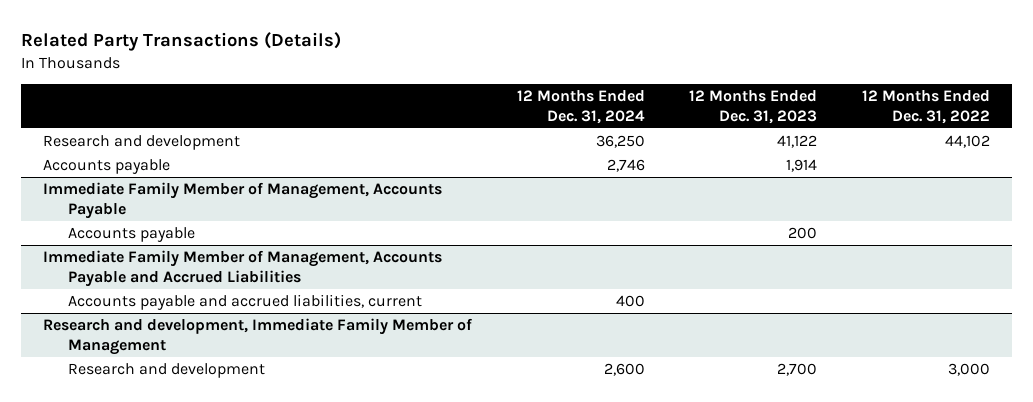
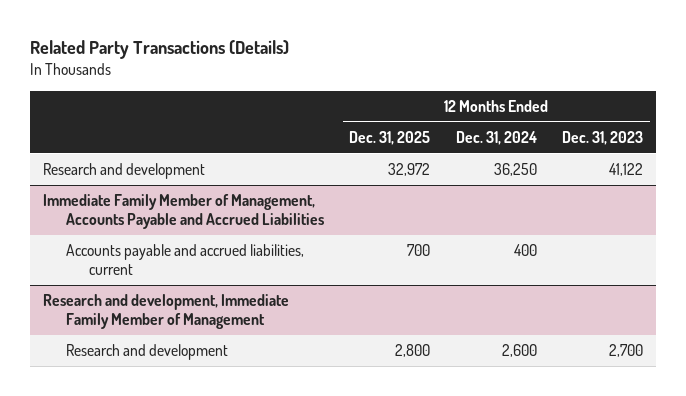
[861,90,990,124] 12 Months Ended Dec. 31, 2022 -> none
none -> [349,130,431,145] Dec. 31, 2025
[43,158,171,174] Accounts payable -> none
[43,181,443,219] Immediate Family Member of Management, Accounts Payable -> none
[67,226,195,242] Accounts payable -> none

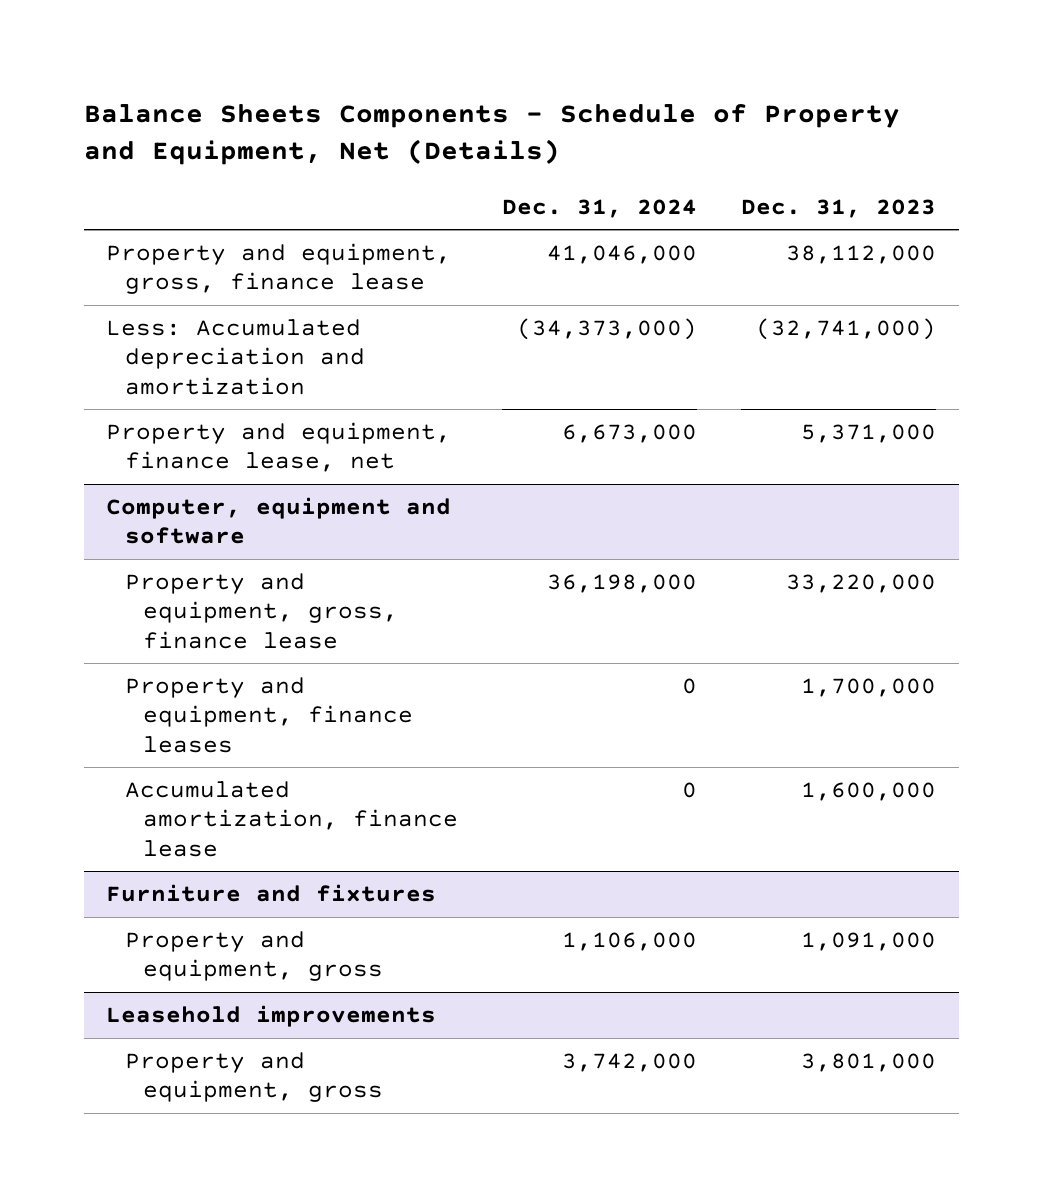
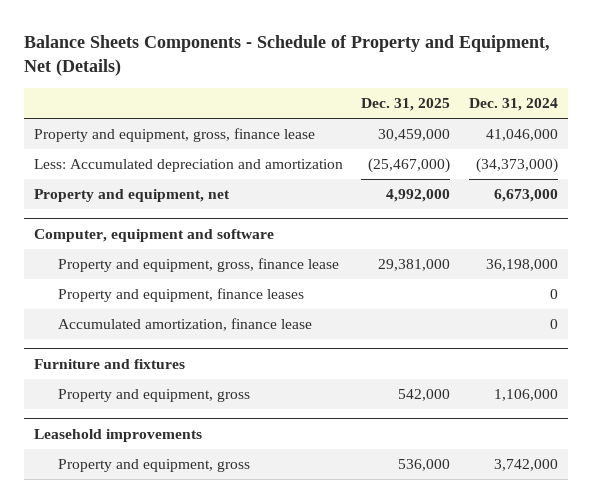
[741,198,937,218] Dec. 31, 2023 -> none
none -> [361,98,451,112] Dec. 31, 2025
[106,421,452,473] Property and equipment, finance lease, net -> [33,189,230,203] Property and equipment, net

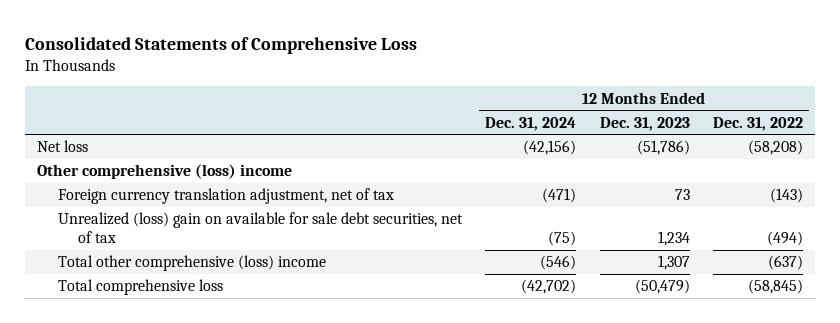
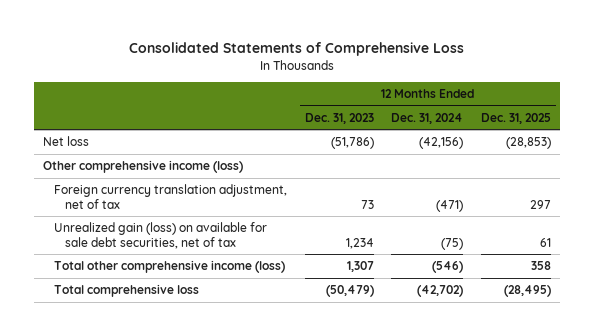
[713,116,804,131] Dec. 31, 2022 -> none
none -> [481,112,552,124] Dec. 31, 2025
[37,164,293,180] Other comprehensive (loss) income -> [42,160,243,174] Other comprehensive income (loss)
[57,212,463,243] Unrealized (loss) gain on available for sale debt securities, net of tax -> [54,222,268,249] Unrealized gain (loss) on available for sale debt securities, net of tax
[57,255,326,272] Total other comprehensive (loss) income -> [54,260,286,274] Total other comprehensive income (loss)

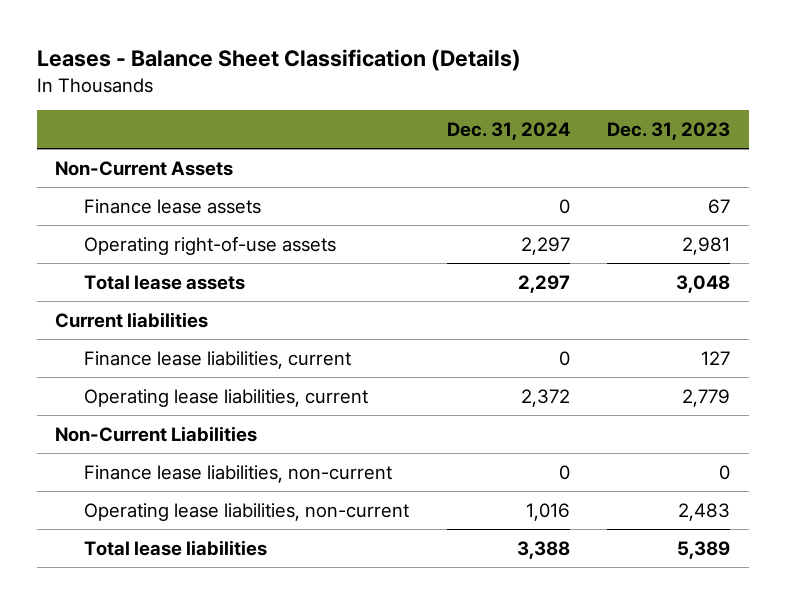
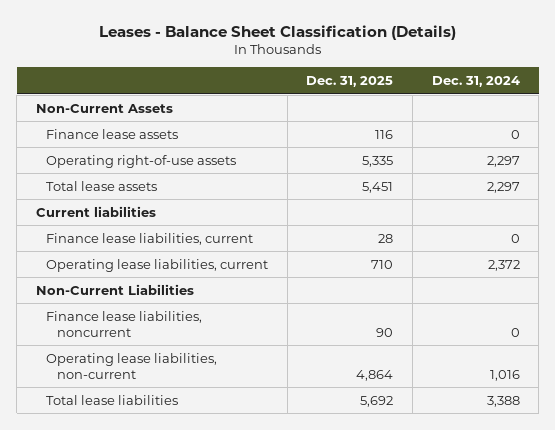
[607,122,731,141] Dec. 31, 2023 -> none
none -> [306,76,394,88] Dec. 31, 2025
[83,464,392,483] Finance lease liabilities, non-current -> [46,310,203,337] Finance lease liabilities, noncurrent

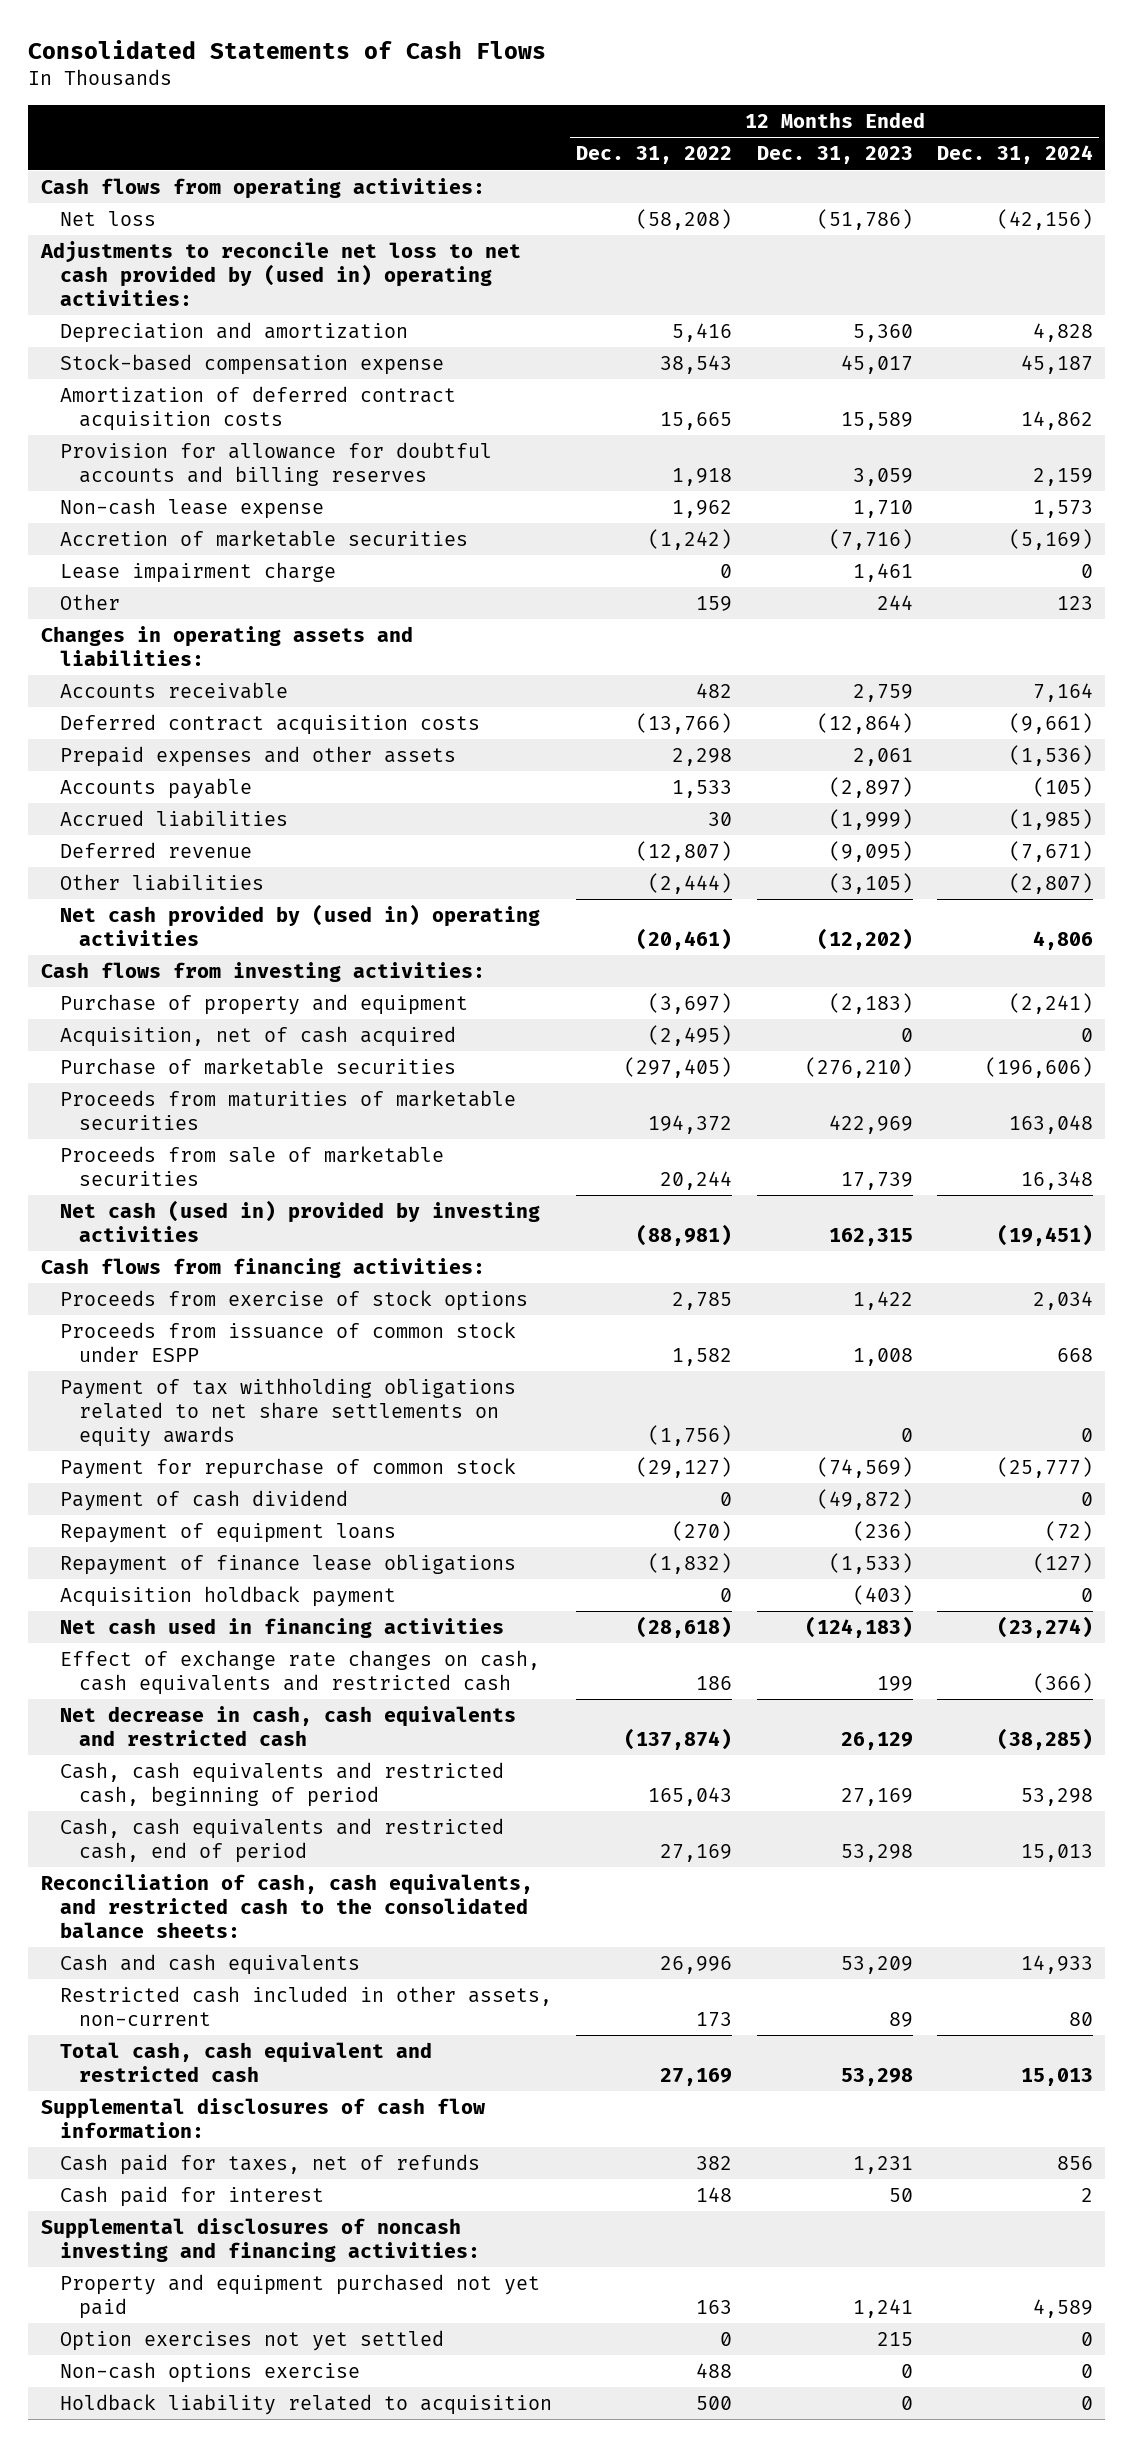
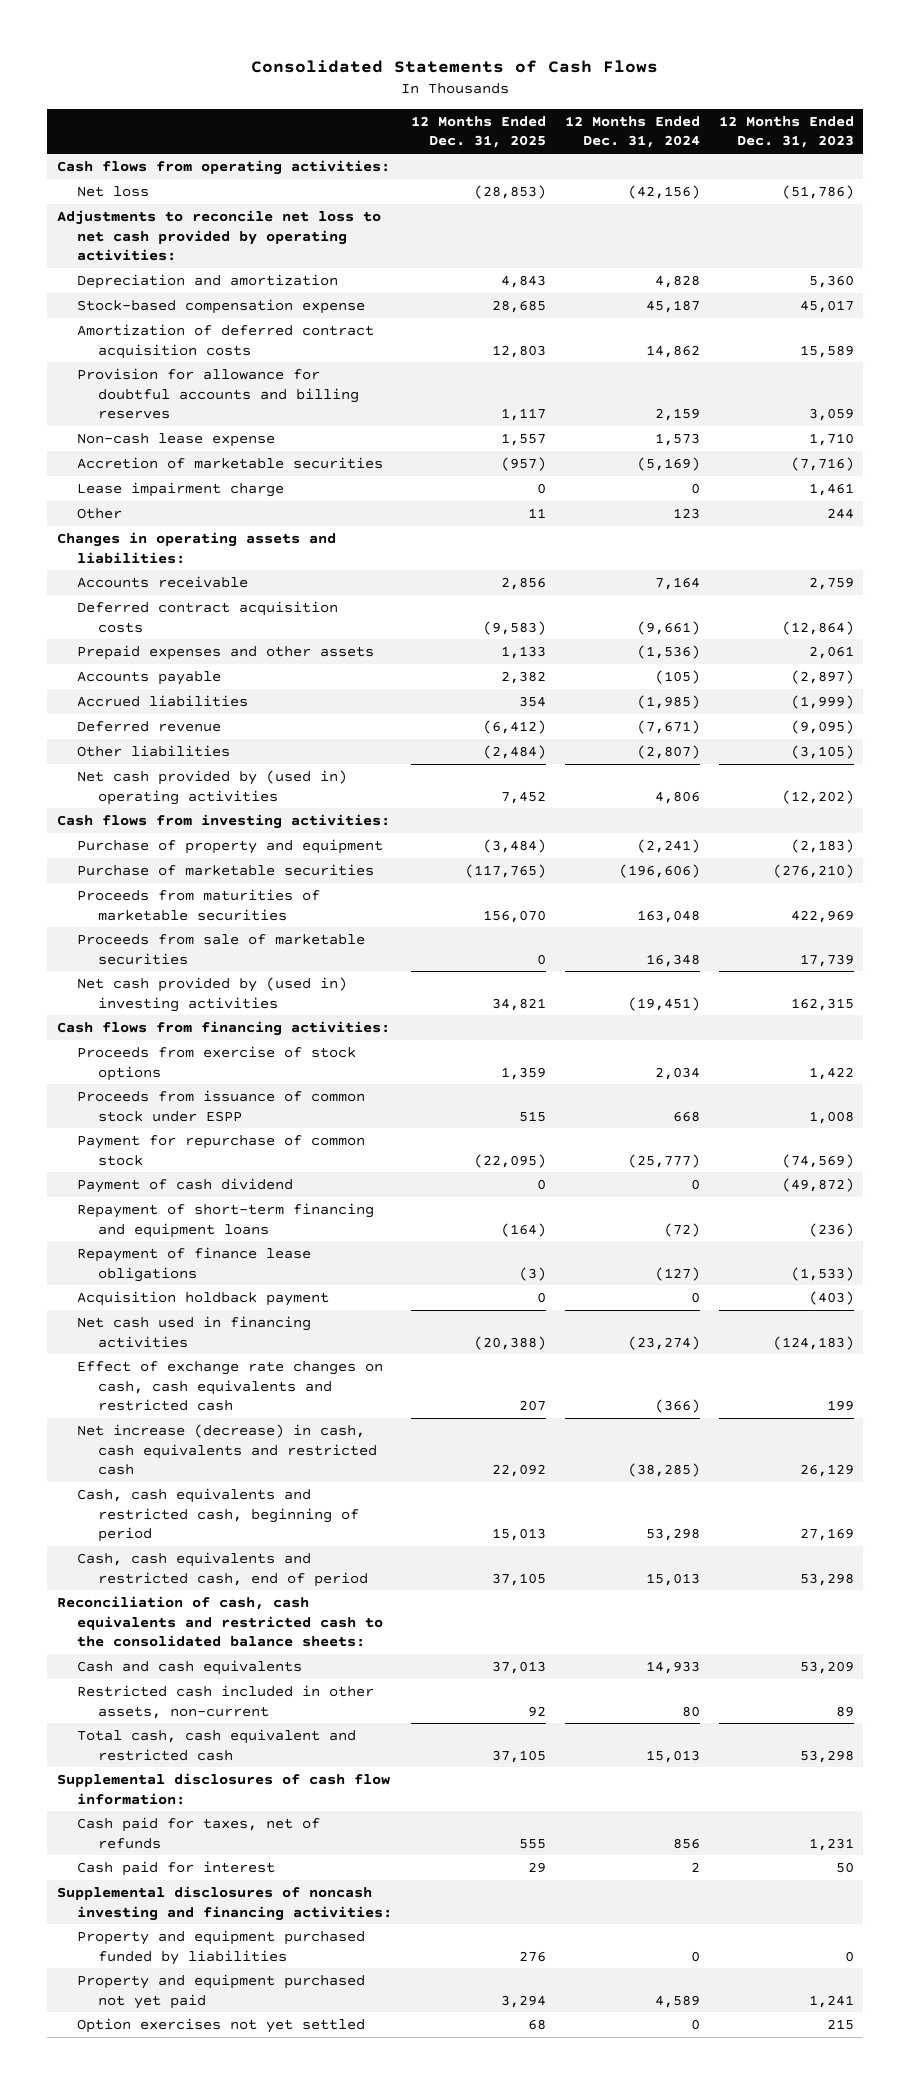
[576,146,733,165] Dec. 31, 2022 -> none
none -> [411,115,547,149] 12 Months Ended Dec. 31, 2025
[39,241,521,306] Adjustments to reconcile net loss to net cash provided by (used in) operating activities: -> [56,210,381,262] Adjustments to reconcile net loss to net cash provided by operating activities:
[59,1026,456,1048] Acquisition, net of cash acquired -> none
[59,1200,540,1242] Net cash (used in) provided by investing activities -> [77,977,348,1012] Net cash provided by (used in) investing activities
[59,1378,516,1447] Payment of tax withholding obligations related to net share settlements on equity awards -> none
[59,1523,396,1544] Repayment of equipment loans -> [77,1203,375,1238] Repayment of short-term financing and equipment loans
[59,1706,516,1746] Net decrease in cash, cash equivalents and restricted cash -> [77,1424,377,1476] Net increase (decrease) in cash, cash equivalents and restricted cash
[40,1874,533,1938] Reconciliation of cash, cash equivalents, and restricted cash to the consolidated balance sheets: -> [56,1596,384,1648] Reconciliation of cash, cash equivalents and restricted cash to the consolidated balance sheets:
none -> [77,1930,366,1965] Property and equipment purchased funded by liabilities
[59,2362,360,2384] Non-cash options exercise -> none
[59,2394,552,2416] Holdback liability related to acquisition -> none

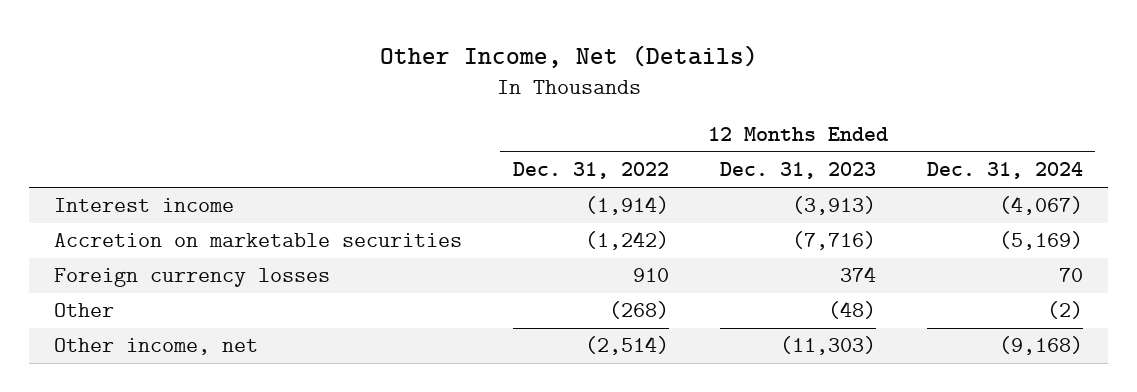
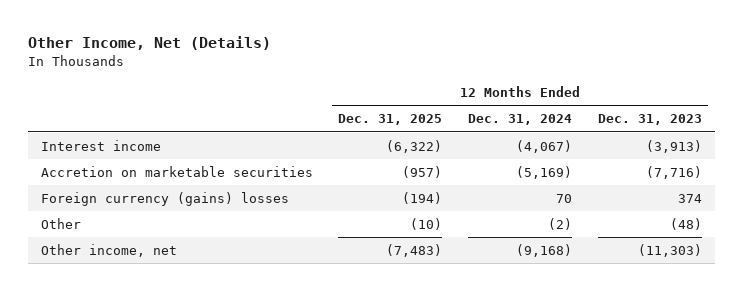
[513,162,670,180] Dec. 31, 2022 -> none
none -> [338,114,443,126] Dec. 31, 2025
[54,268,331,288] Foreign currency losses -> [40,191,289,206] Foreign currency (gains) losses

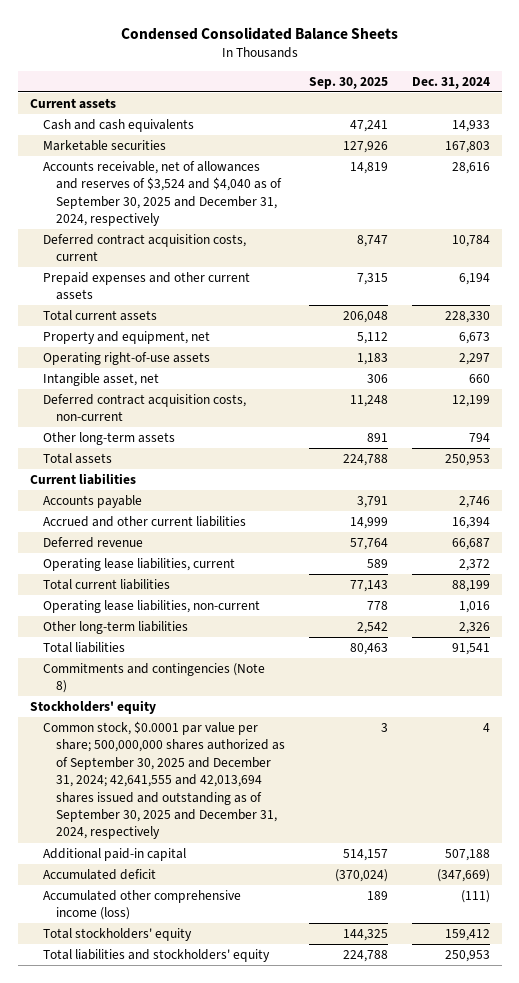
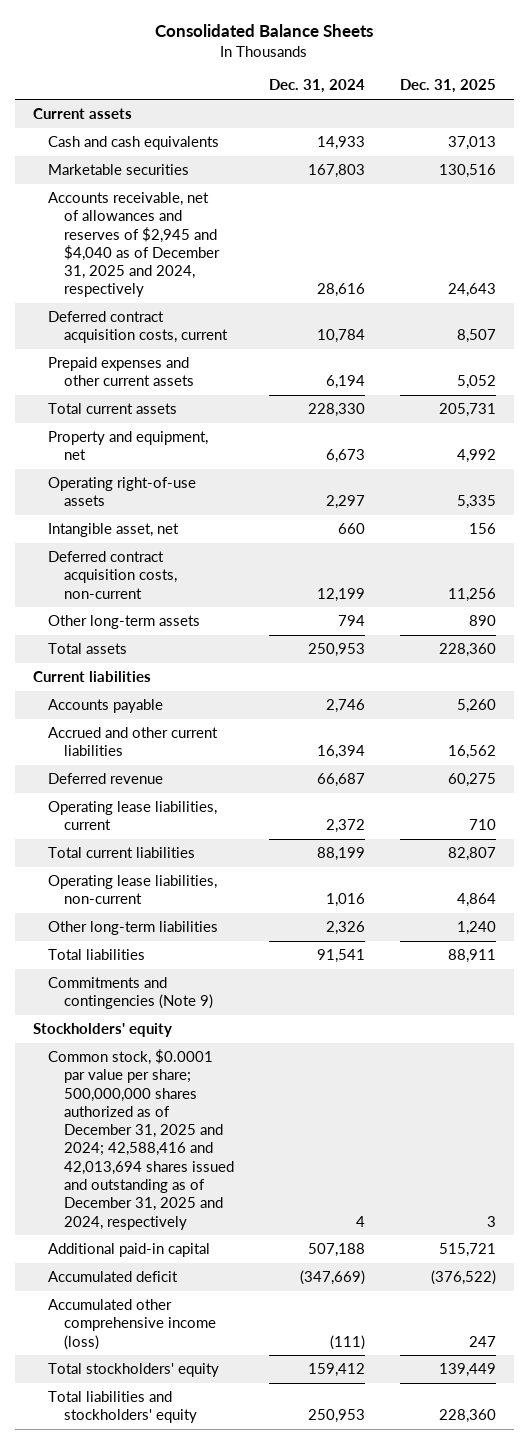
[120,26,398,40] Condensed Consolidated Balance Sheets -> [155,24,374,38] Consolidated Balance Sheets
[308,76,388,89] Sep. 30, 2025 -> none
none -> [400,79,497,94] Dec. 31, 2025
[42,161,282,227] Accounts receivable, net of allowances and reserves of $3,524 and $4,040 as of September 30, 2025 and December 31, 2024, respectively -> [48,192,220,298] Accounts receivable, net of allowances and reserves of $2,945 and $4,040 as of December 31, 2025 and 2024, respectively
[42,663,265,694] Commitments and contingencies (Note 8) -> [48,977,213,1010] Commitments and contingencies (Note 9)
[42,721,285,840] Common stock, $0.0001 par value per share; 500,000,000 shares authorized as of September 30, 2025 and December 31, 2024; 42,641,555 and 42,013,694 shares issued and outstanding as of September 30, 2025 and December 31, 2024, respectively -> [48,1049,234,1230] Common stock, $0.0001 par value per share; 500,000,000 shares authorized as of December 31, 2025 and 2024; 42,588,416 and 42,013,694 shares issued and outstanding as of December 31, 2025 and 2024, respectively

